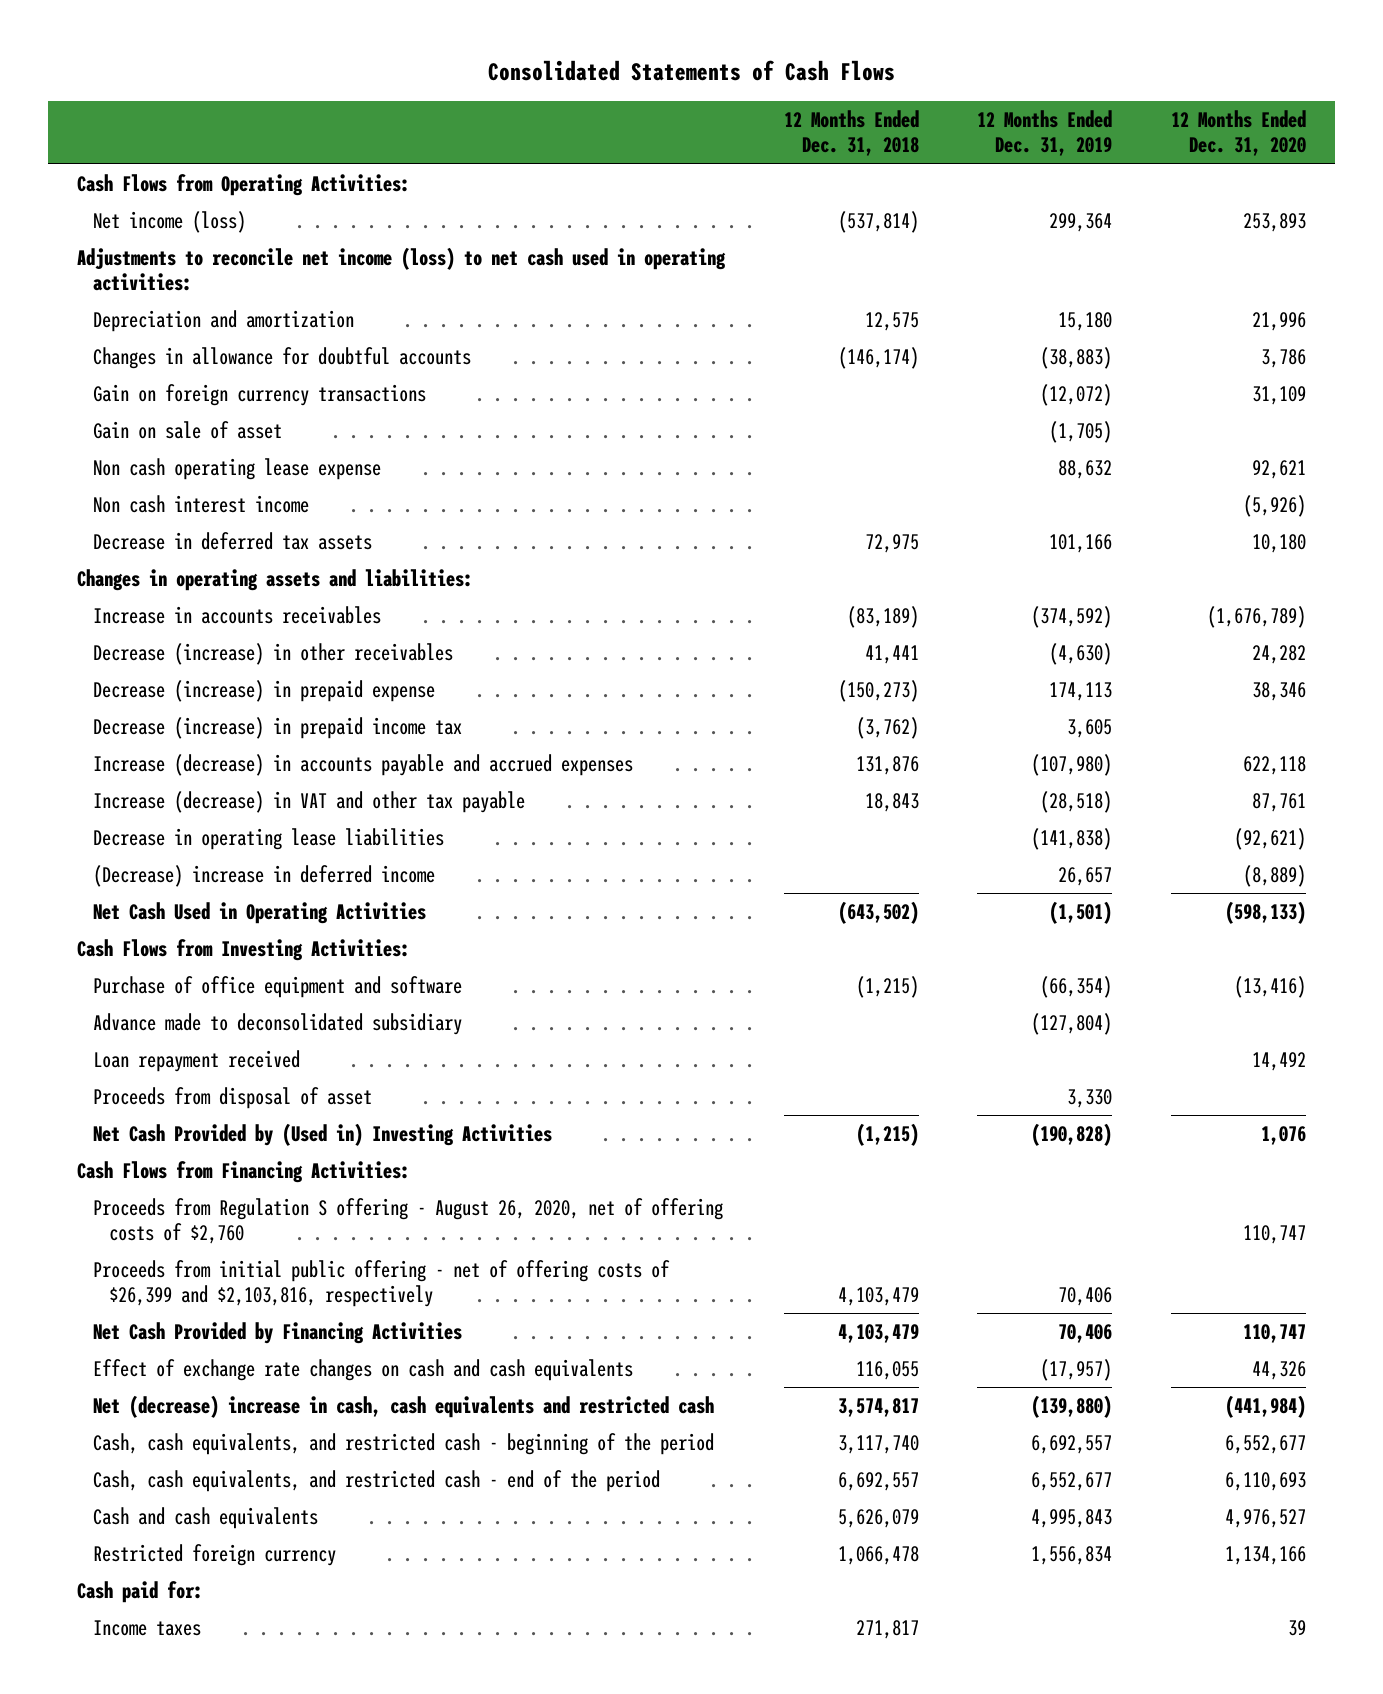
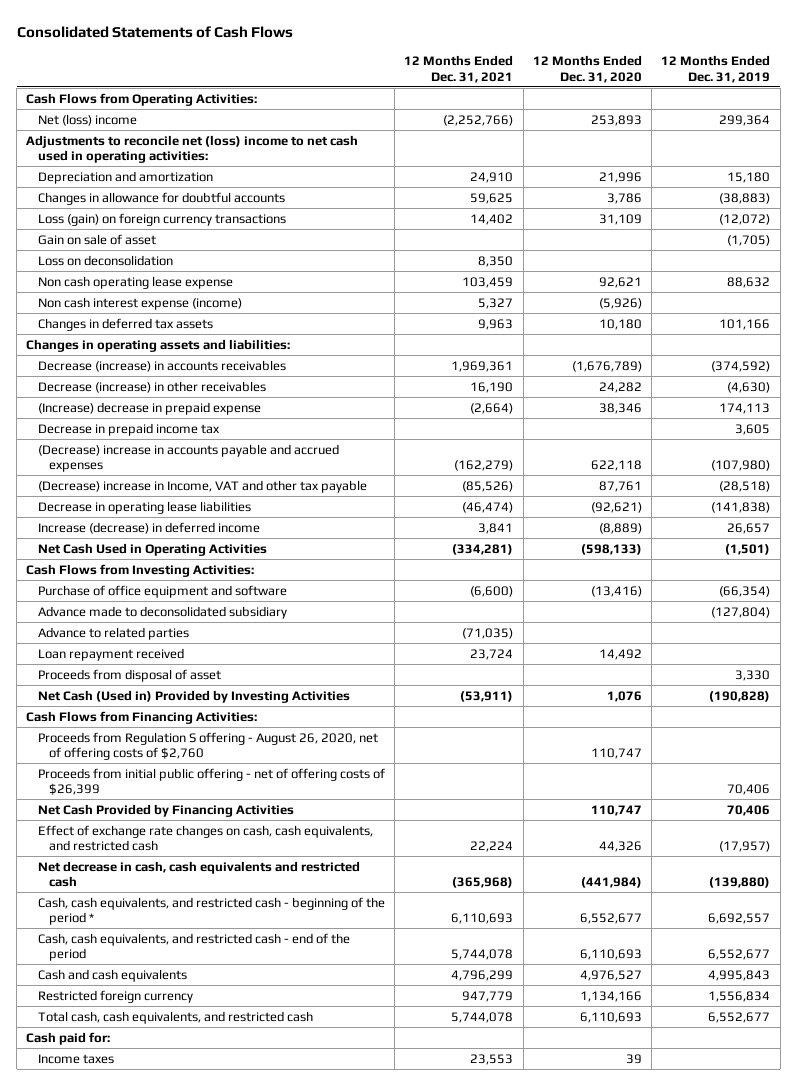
[783,110,919,157] 12 Months Ended Dec. 31, 2018 -> none
none -> [404,54,514,83] 12 Months Ended Dec. 31, 2021
[93,210,247,233] Net income (loss) -> [37,113,137,126] Net (loss) income
[77,246,727,291] Adjustments to reconcile net income (loss) to net cash used in operating activities: -> [26,134,359,164] Adjustments to reconcile net (loss) income to net cash used in operating activities:
[93,383,427,406] Gain on foreign currency transactions -> [37,212,286,226] Loss (gain) on foreign currency transactions
none -> [37,254,173,266] Loss on deconsolidation
[93,494,310,513] Non cash interest income -> [37,296,242,310] Non cash interest expense (income)
[93,531,373,550] Decrease in deferred tax assets -> [37,317,213,331] Changes in deferred tax assets
[93,605,382,624] Increase in accounts receivables -> [37,359,286,372] Decrease (increase) in accounts receivables
[93,679,436,702] Decrease (increase) in prepaid expense -> [37,401,261,415] (Increase) decrease in prepaid expense
[93,716,463,739] Decrease (increase) in prepaid income tax -> [37,422,220,436] Decrease in prepaid income tax
[93,753,634,776] Increase (decrease) in accounts payable and accrued expenses -> [37,443,339,473] (Decrease) increase in accounts payable and accrued expenses
[93,790,526,813] Increase (decrease) in VAT and other tax payable -> [37,479,367,493] (Decrease) increase in Income, VAT and other tax payable
[93,864,436,887] (Decrease) increase in deferred income -> [37,521,260,534] Increase (decrease) in deferred income
none -> [37,626,189,640] Advance to related parties
[93,1122,553,1146] Net Cash Provided by (Used in) Investing Activities -> [37,689,350,703] Net Cash (Used in) Provided by Investing Activities
[93,1259,671,1307] Proceeds from initial public offering - net of offering costs of $26,399 and $2,103,816, respectively -> [37,767,385,796] Proceeds from initial public offering - net of offering costs of $26,399
[93,1358,634,1381] Effect of exchange rate changes on cash and cash equivalents -> [37,824,373,852] Effect of exchange rate changes on cash, cash equivalents, and restricted cash
[93,1394,715,1418] Net (decrease) increase in cash, cash equivalents and restricted cash -> [37,860,360,888] Net decrease in cash, cash equivalents and restricted cash
[93,1432,715,1455] Cash, cash equivalents, and restricted cash - beginning of the period -> [37,896,385,926] Cash, cash equivalents, and restricted cash - beginning of the period *
none -> [37,1010,313,1024] Total cash, cash equivalents, and restricted cash

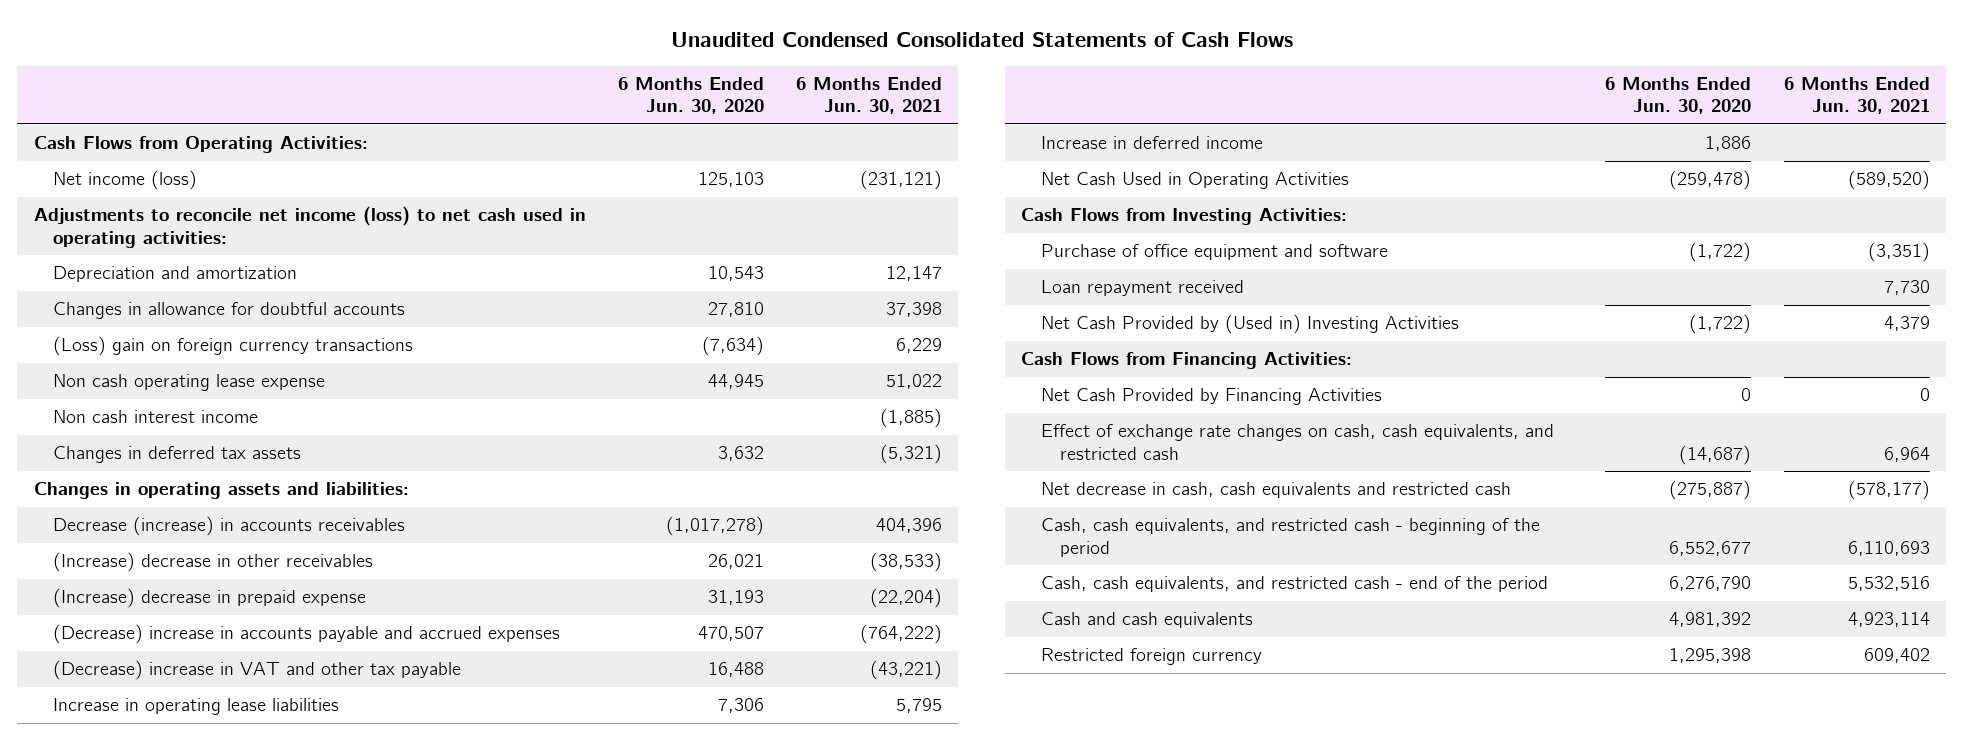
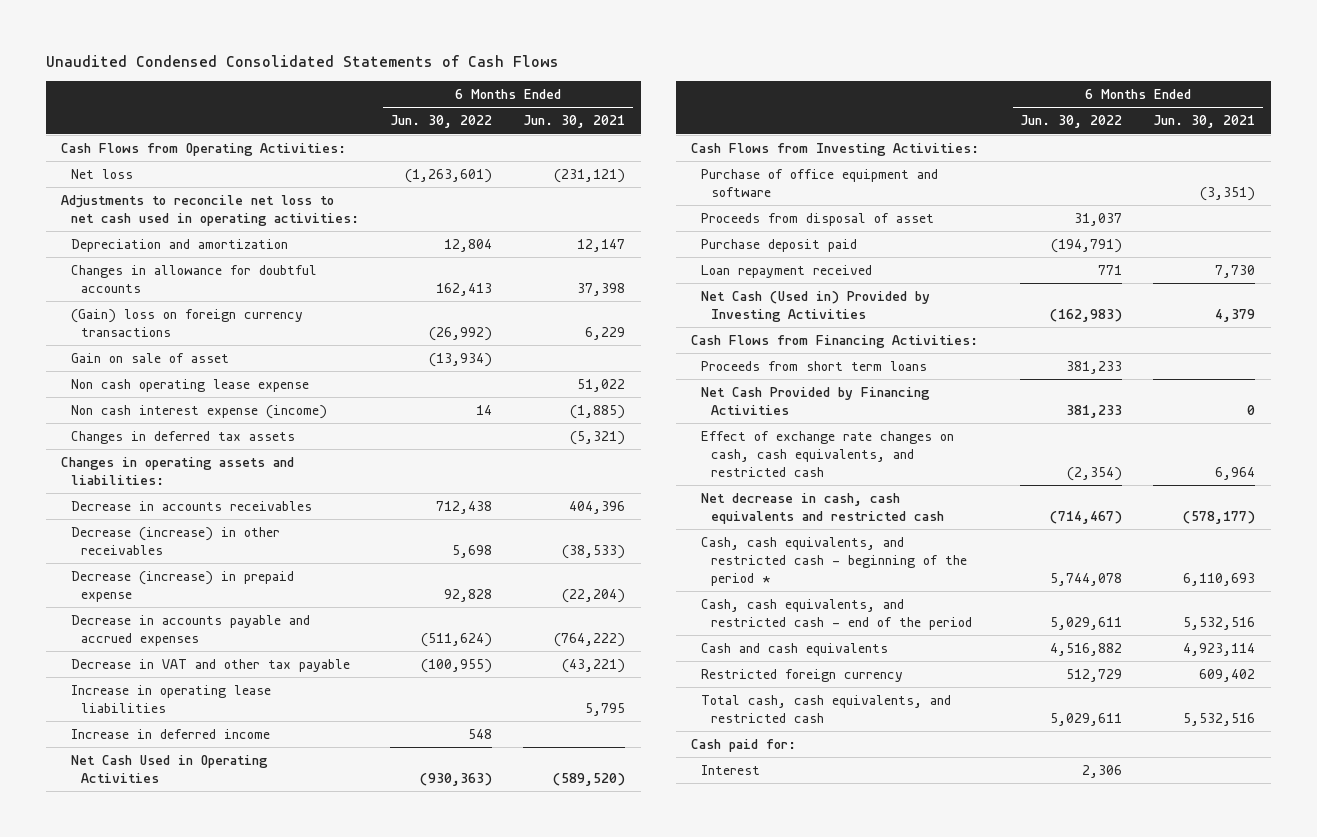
[617,76,764,115] 6 Months Ended Jun. 30, 2020 -> none
none -> [390,115,493,129] Jun. 30, 2022
[53,170,198,191] Net income (loss) -> [71,168,134,179] Net loss
[33,206,586,248] Adjustments to reconcile net income (loss) to net cash used in operating activities: -> [61,194,360,226] Adjustments to reconcile net loss to net cash used in operating activities:
[53,336,414,357] (Loss) gain on foreign currency transactions -> [71,308,304,337] (Gain) loss on foreign currency transactions
none -> [71,352,230,363] Gain on sale of asset
[53,410,259,424] Non cash interest income -> [71,404,328,419] Non cash interest expense (income)
[53,516,406,537] Decrease (increase) in accounts receivables -> [71,500,313,511] Decrease in accounts receivables
[53,552,374,573] (Increase) decrease in other receivables -> [71,526,281,555] Decrease (increase) in other receivables
[53,588,367,609] (Increase) decrease in prepaid expense -> [71,570,295,602] Decrease (increase) in prepaid expense
[53,624,561,645] (Decrease) increase in accounts payable and accrued expenses -> [71,614,311,646] Decrease in accounts payable and accrued expenses
[53,660,462,681] (Decrease) increase in VAT and other tax payable -> [71,658,351,672] Decrease in VAT and other tax payable
none -> [701,212,935,226] Proceeds from disposal of asset
none -> [701,238,858,252] Purchase deposit paid
[1040,314,1459,335] Net Cash Provided by (Used in) Investing Activities -> [701,290,931,322] Net Cash (Used in) Provided by Investing Activities
none -> [701,360,928,371] Proceeds from short term loans
[1040,518,1540,557] Cash, cash equivalents, and restricted cash - beginning of the period -> [701,536,968,586] Cash, cash equivalents, and restricted cash - beginning of the period *
none -> [701,694,952,723] Total cash, cash equivalents, and restricted cash
none -> [691,738,797,752] Cash paid for:
none -> [701,764,761,775] Interest

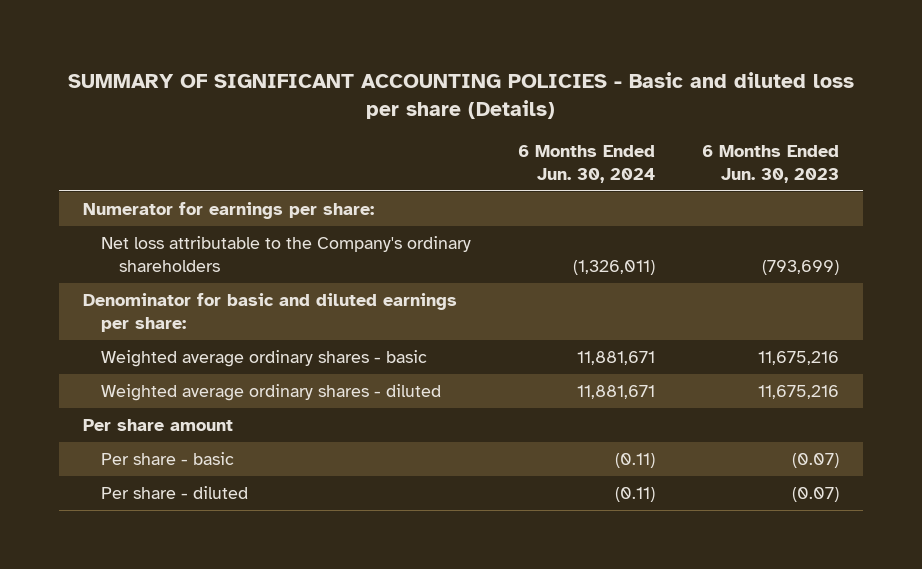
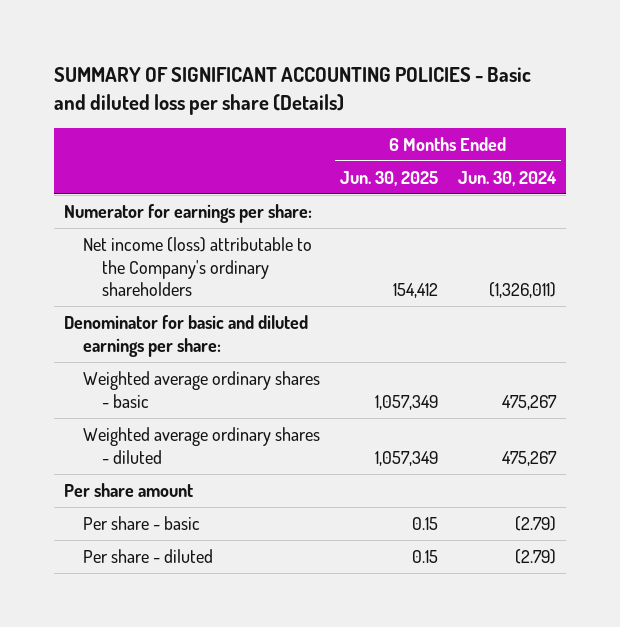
[702,144,840,184] 6 Months Ended Jun. 30, 2023 -> none
none -> [340,170,439,186] Jun. 30, 2025
[100,236,471,273] Net loss attributable to the Company's ordinary shareholders -> [83,237,313,297] Net income (loss) attributable to the Company's ordinary shareholders
[577,351,656,366] 11,881,671 -> [502,394,558,410] 475,267
[577,385,656,400] 11,881,671 -> [502,450,558,466] 475,267
[615,453,656,469] (0.11) -> [515,516,557,532] (2.79)
[615,487,656,503] (0.11) -> [515,549,557,565] (2.79)

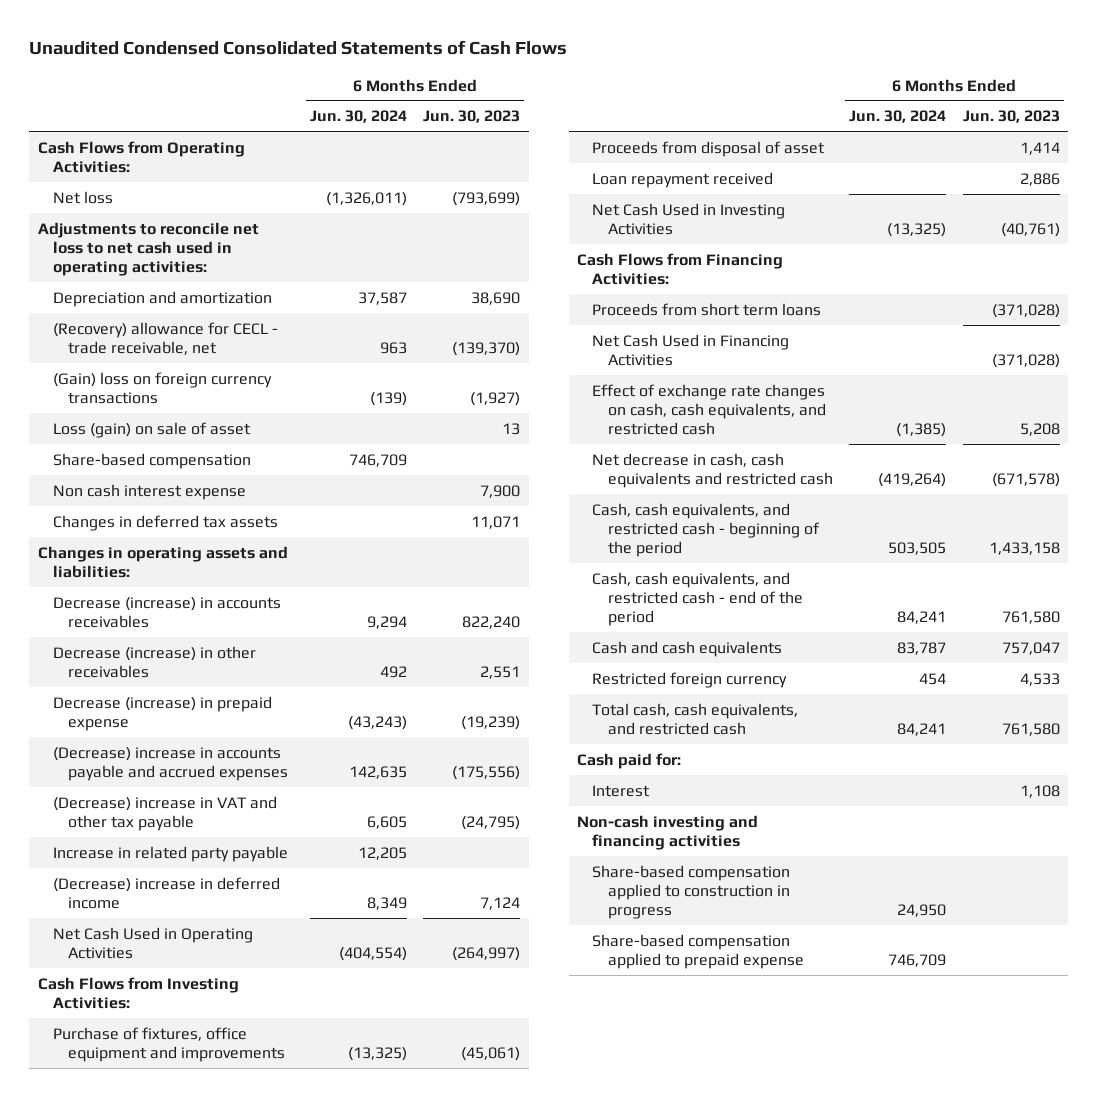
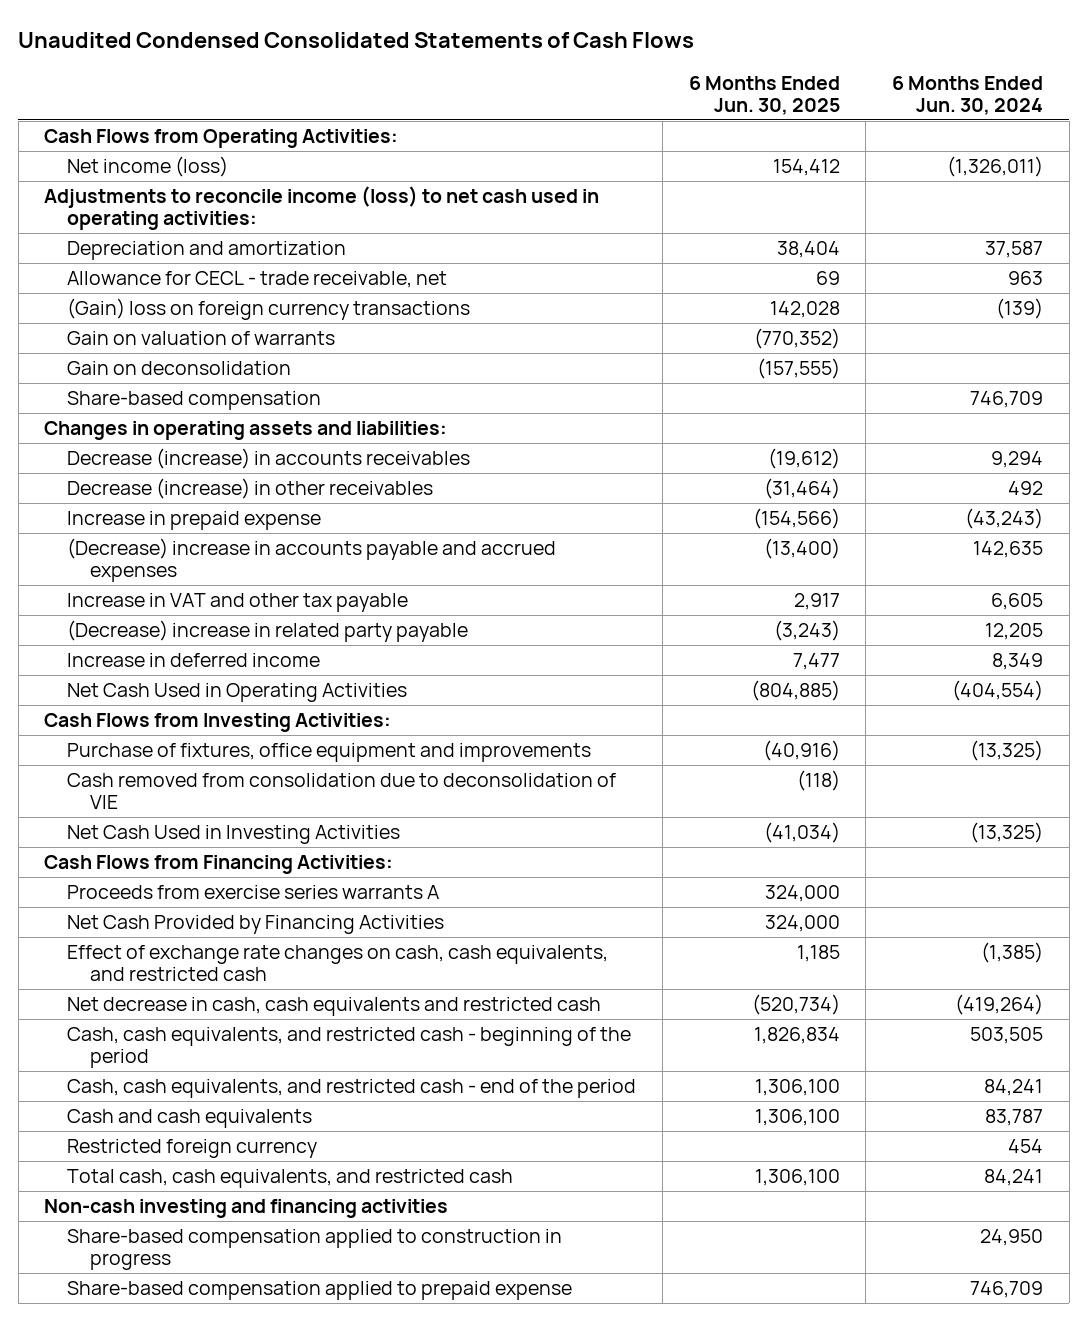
[423,110,521,124] Jun. 30, 2023 -> none
none -> [688,75,840,116] 6 Months Ended Jun. 30, 2025
[52,190,113,204] Net loss -> [67,155,229,177] Net income (loss)
[37,221,259,277] Adjustments to reconcile net loss to net cash used in operating activities: -> [44,185,600,231] Adjustments to reconcile income (loss) to net cash used in operating activities:
[52,321,278,355] (Recovery) allowance for CECL - trade receivable, net -> [67,270,448,288] Allowance for CECL - trade receivable, net
[52,421,251,438] Loss (gain) on sale of asset -> none
none -> [67,330,336,345] Gain on valuation of warrants
none -> [67,360,292,375] Gain on deconsolidation
[52,483,246,500] Non cash interest expense -> none
[52,514,278,531] Changes in deferred tax assets -> none
[52,695,272,731] Decrease (increase) in prepaid expense -> [67,510,322,530] Increase in prepaid expense
[52,795,277,831] (Decrease) increase in VAT and other tax payable -> [67,592,409,612] Increase in VAT and other tax payable
[52,845,288,862] Increase in related party payable -> [67,619,469,642] (Decrease) increase in related party payable
[52,876,280,909] (Decrease) increase in deferred income -> [67,652,321,667] Increase in deferred income
[592,140,826,157] Proceeds from disposal of asset -> none
[592,171,774,188] Loan repayment received -> none
none -> [67,772,617,810] Cash removed from consolidation due to deconsolidation of VIE
[592,302,822,316] Proceeds from short term loans -> none
none -> [67,884,440,899] Proceeds from exercise series warrants A
[592,333,790,366] Net Cash Used in Financing Activities -> [67,914,445,934] Net Cash Provided by Financing Activities
[577,752,682,769] Cash paid for: -> none
[592,784,651,797] Interest -> none

